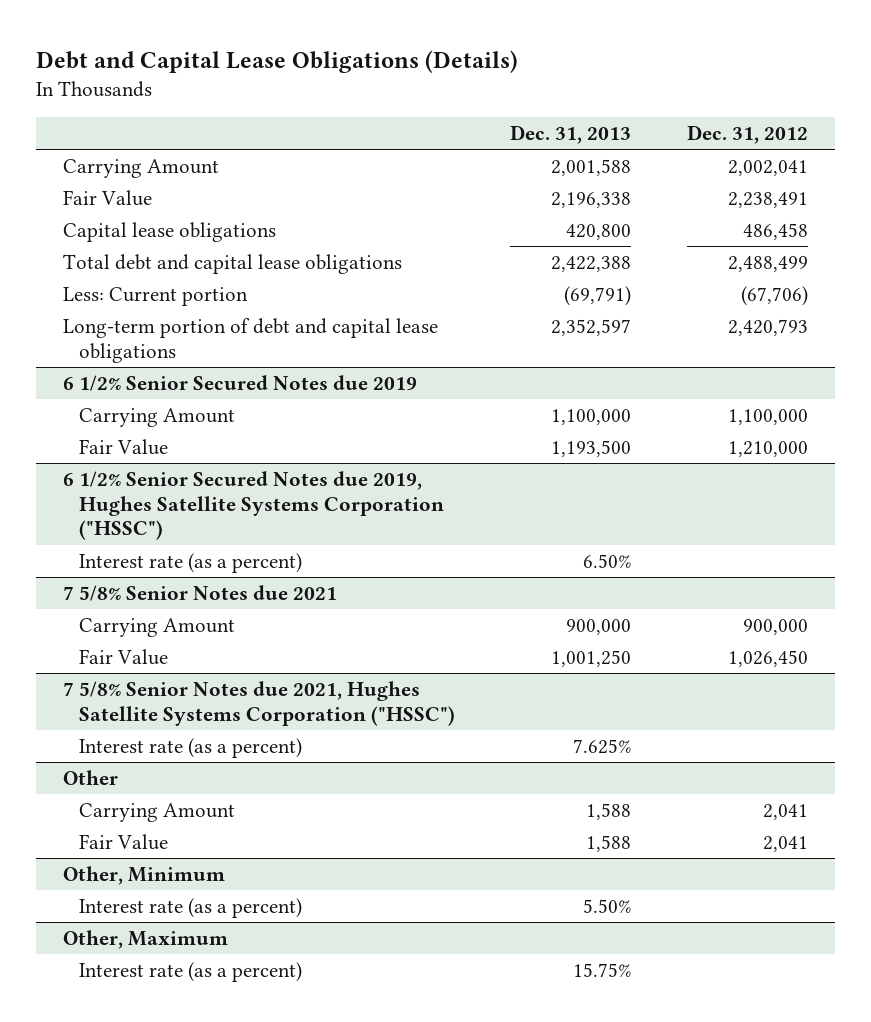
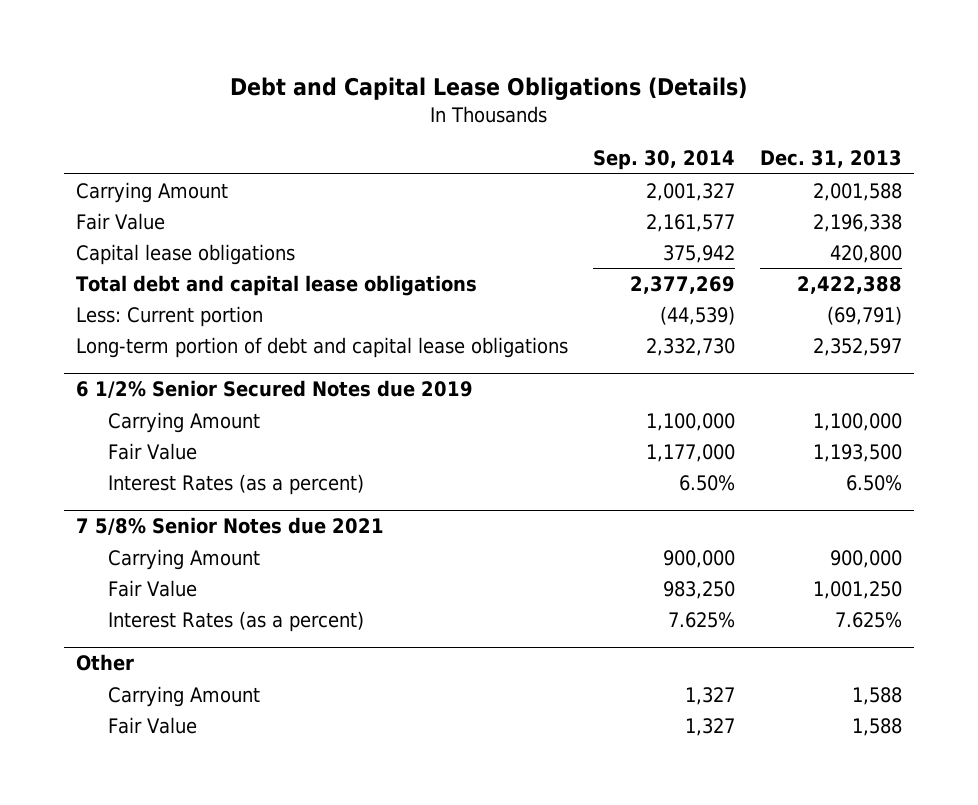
[686,124,808,144] Dec. 31, 2012 -> none
none -> [593,150,736,171] Sep. 30, 2014
[63,470,445,541] 6 1/2% Senior Secured Notes due 2019, Hughes Satellite Systems Corporation ("HSSC") -> none
[79,552,303,573] Interest rate (as a percent) -> [108,473,365,495] Interest Rates (as a percent)
[63,680,456,726] 7 5/8% Senior Notes due 2021, Hughes Satellite Systems Corporation ("HSSC") -> none
[79,737,303,758] Interest rate (as a percent) -> [108,610,365,632] Interest Rates (as a percent)
[63,865,226,885] Other, Minimum -> none
[79,897,303,918] Interest rate (as a percent) -> none
[63,929,229,949] Other, Maximum -> none
[79,961,303,982] Interest rate (as a percent) -> none

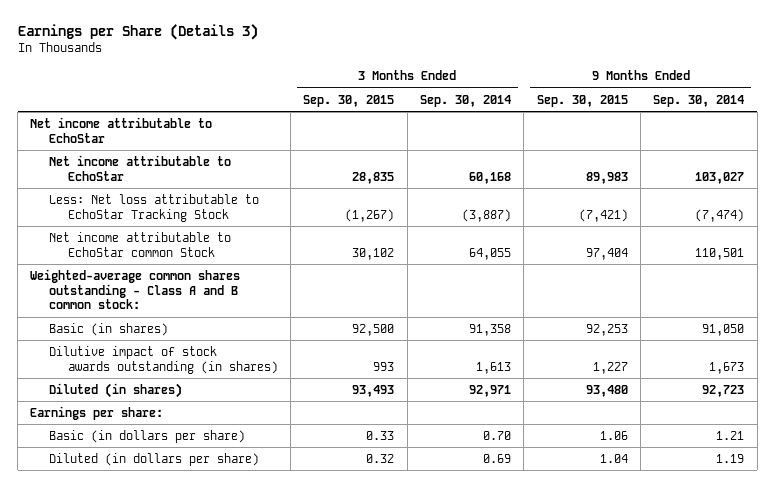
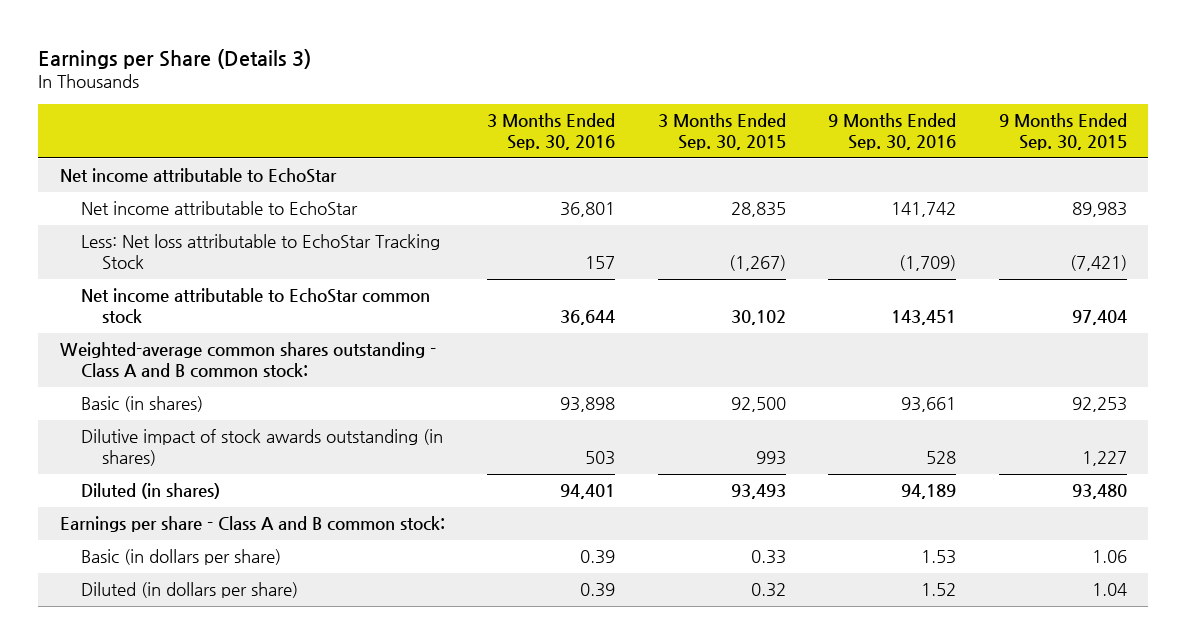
[420,94,512,107] Sep. 30, 2014 -> none
[653,94,745,107] Sep. 30, 2014 -> none
none -> [487,113,616,151] 3 Months Ended Sep. 30, 2016
none -> [828,113,957,151] 9 Months Ended Sep. 30, 2016
[49,231,232,257] Net income attributable to EchoStar common Stock -> [80,288,430,325] Net income attributable to EchoStar common stock
[30,405,164,420] Earnings per share: -> none
none -> [59,516,445,533] Earnings per share - Class A and B common stock:

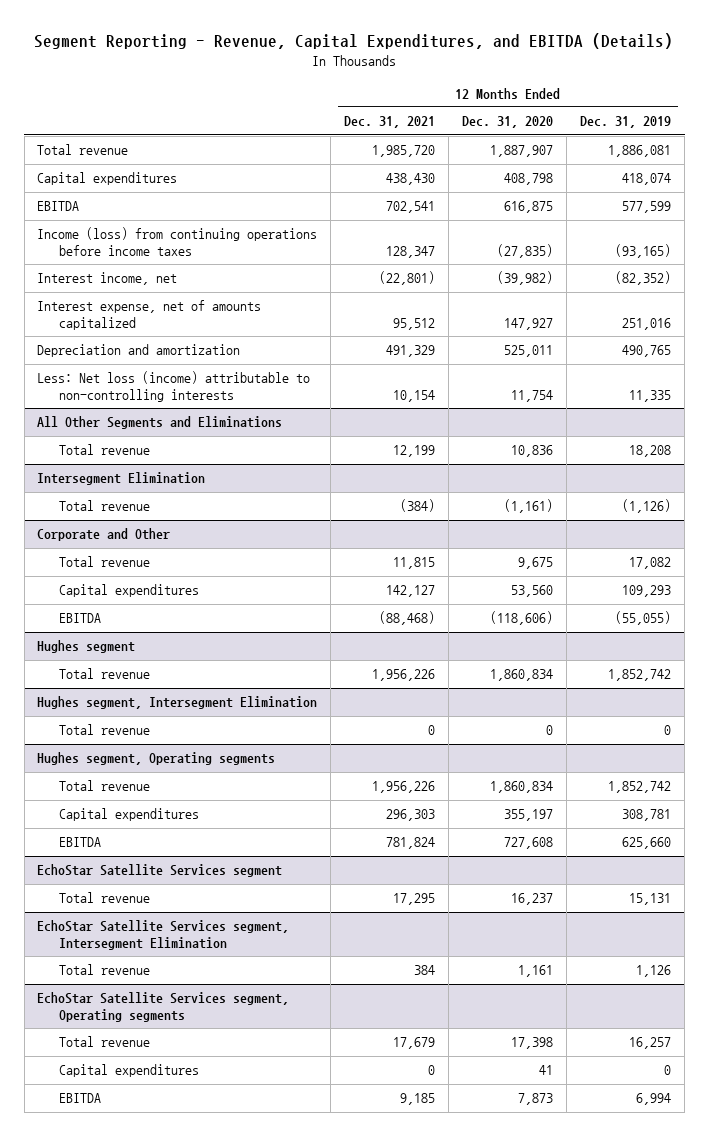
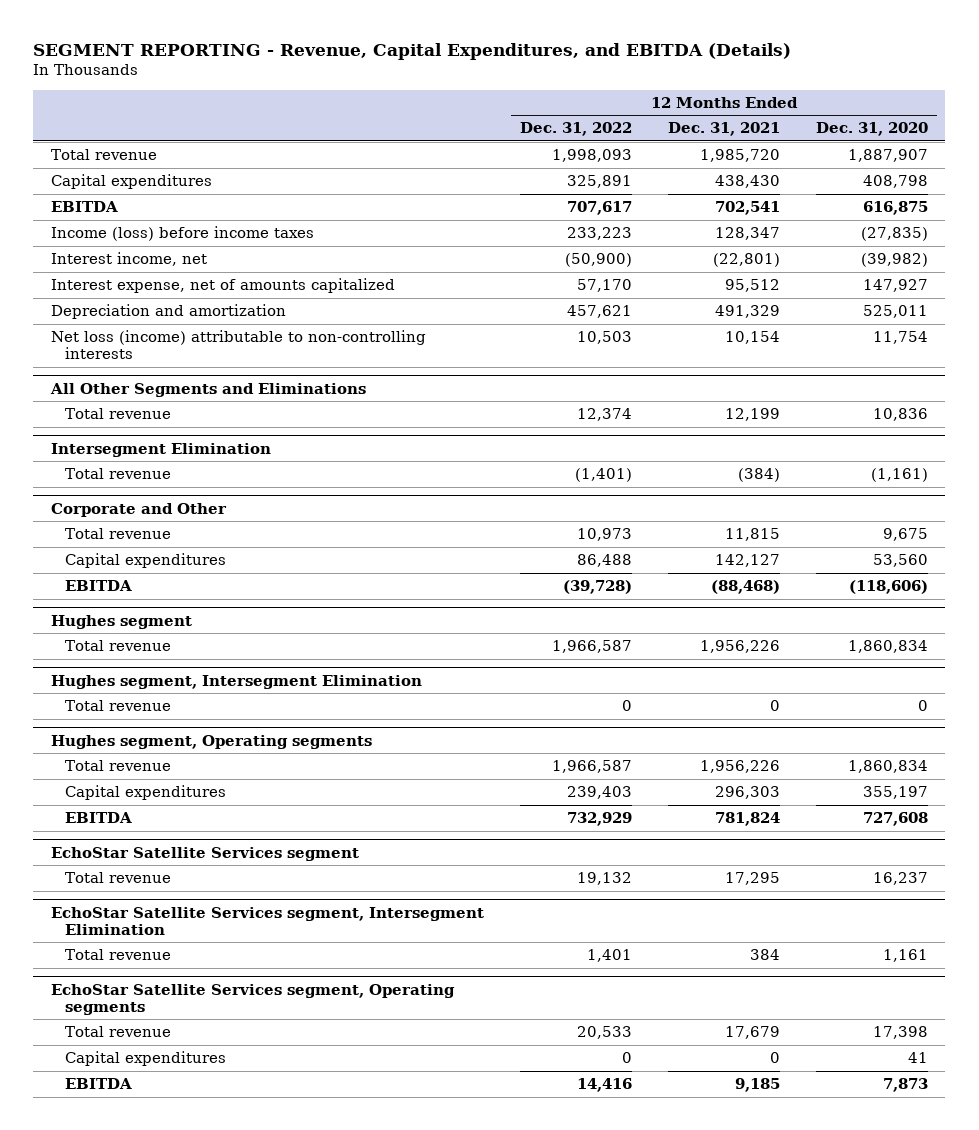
[34,33,674,50] Segment Reporting - Revenue, Capital Expenditures, and EBITDA (Details) -> [33,42,792,60] SEGMENT REPORTING - Revenue, Capital Expenditures, and EBITDA (Details)
[580,116,672,129] Dec. 31, 2019 -> none
none -> [520,122,633,137] Dec. 31, 2022
[37,227,318,256] Income (loss) from continuing operations before income taxes -> [51,226,315,242] Income (loss) before income taxes
[37,371,311,402] Less: Net loss (income) attributable to non-controlling interests -> [51,330,427,360] Net loss (income) attributable to non-controlling interests

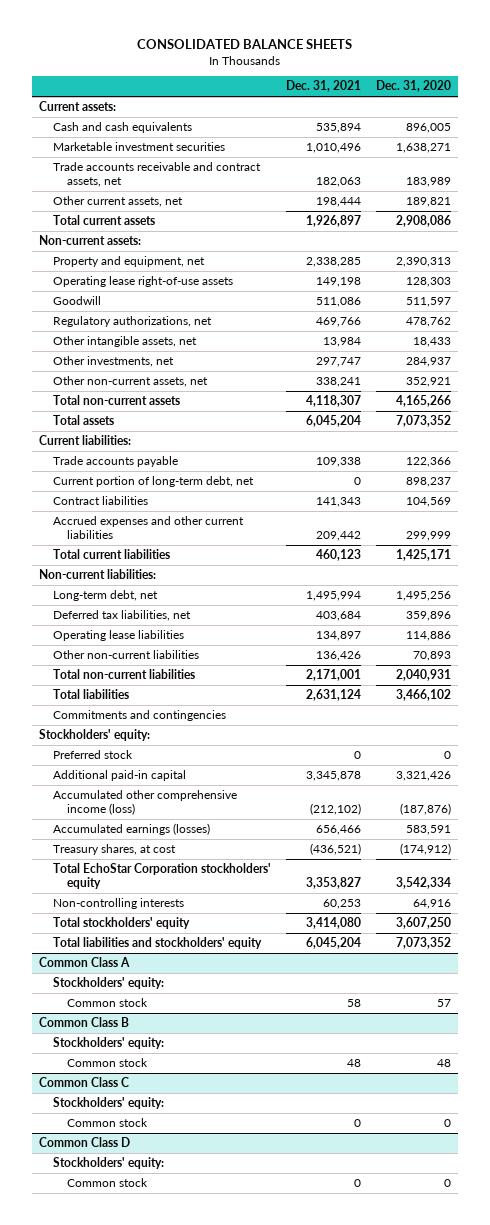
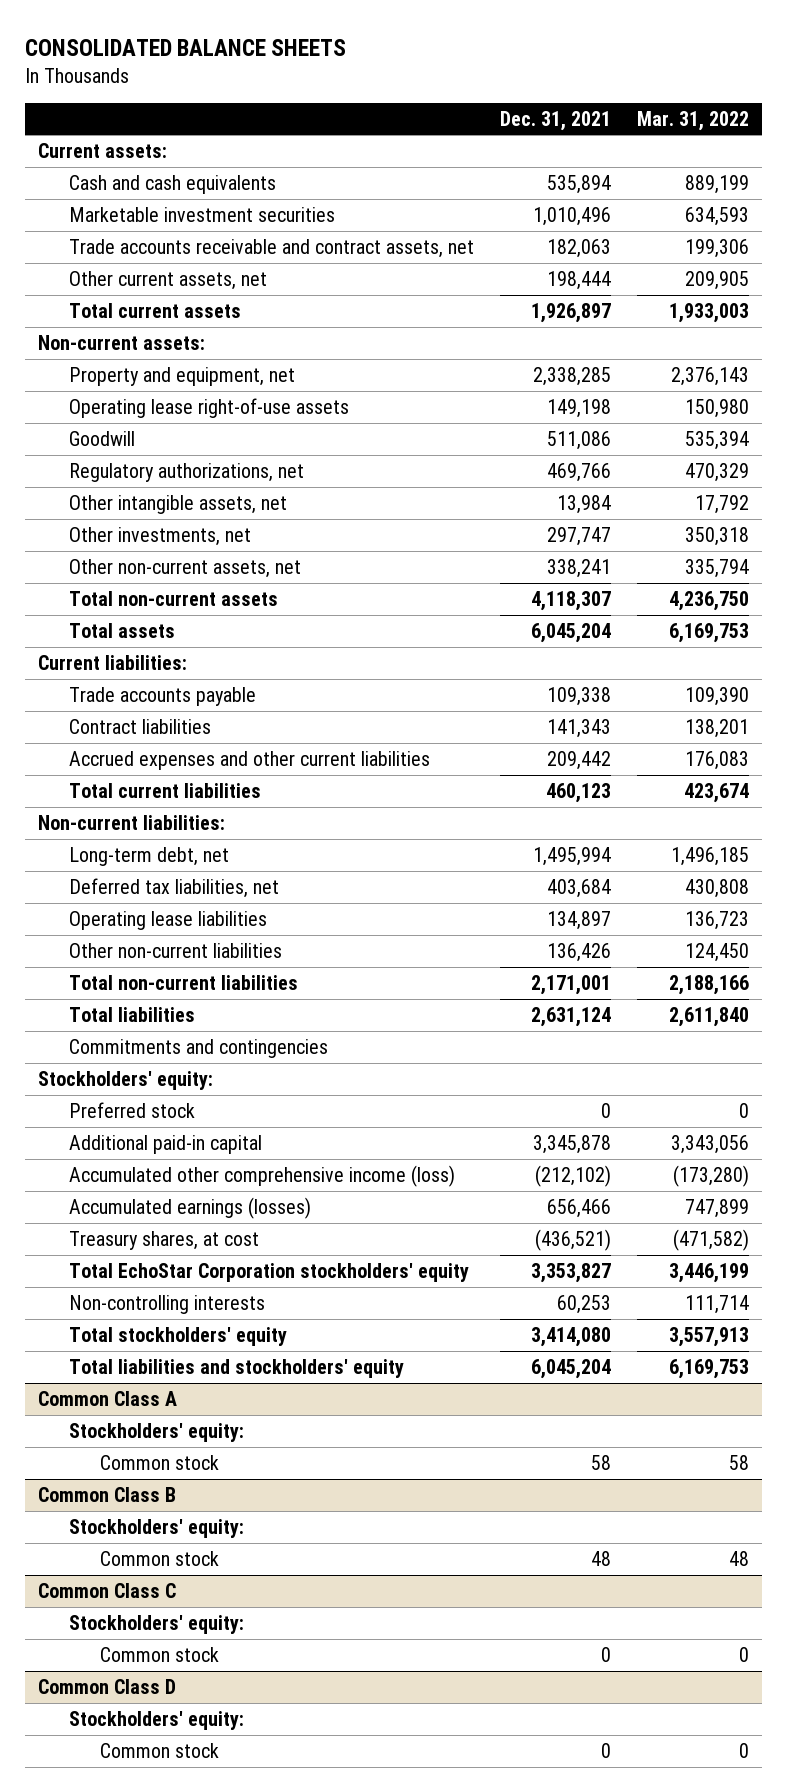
[375,80,451,93] Dec. 31, 2020 -> none
none -> [636,110,749,131] Mar. 31, 2022
[52,476,254,488] Current portion of long-term debt, net -> none

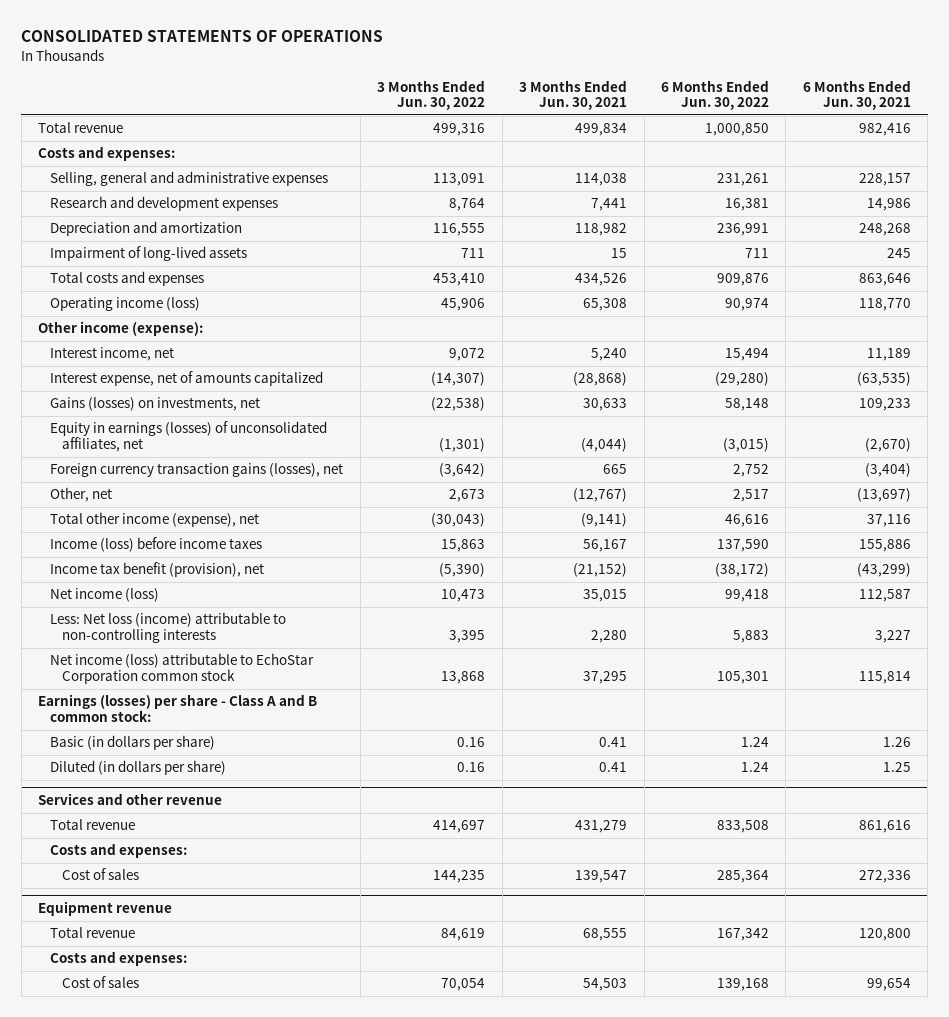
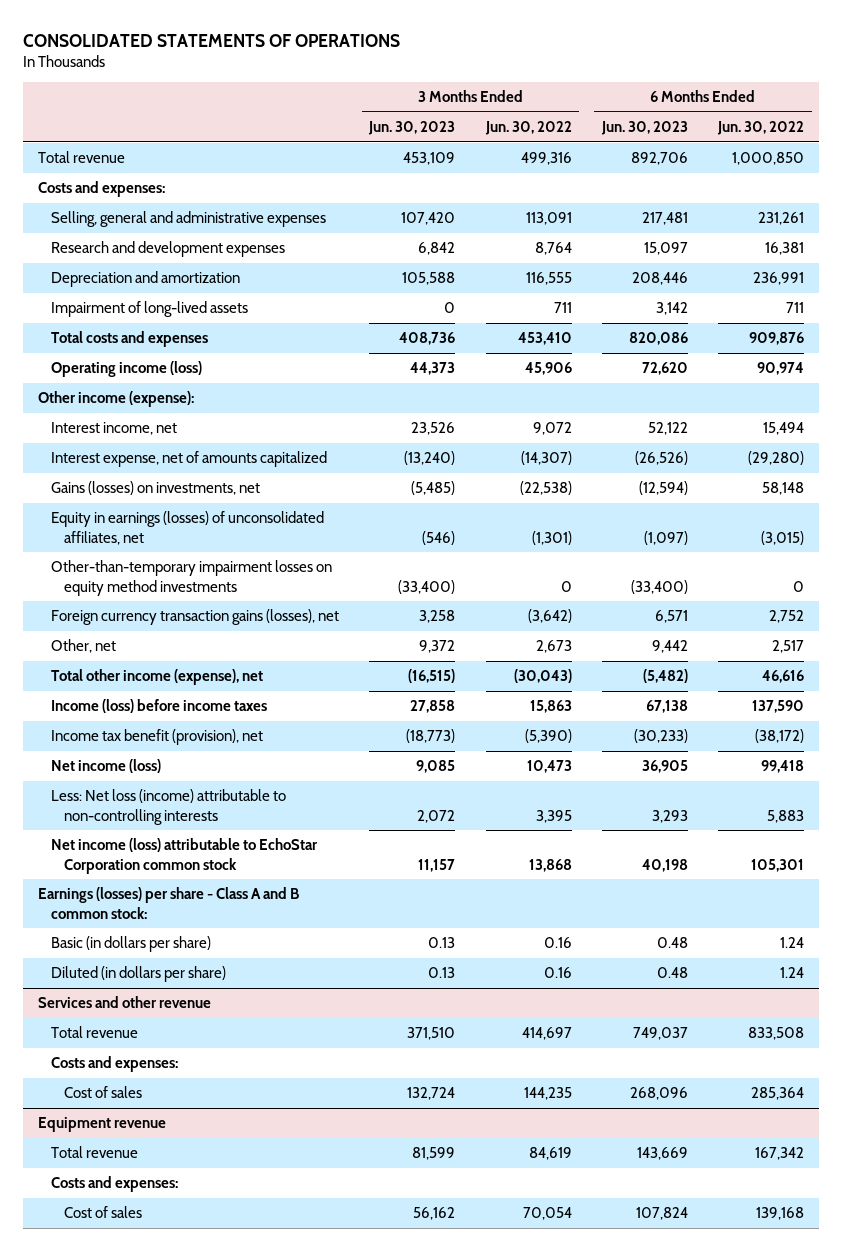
[519,79,628,111] 3 Months Ended Jun. 30, 2021 -> none
[802,79,911,111] 6 Months Ended Jun. 30, 2021 -> none
none -> [368,121,456,136] Jun. 30, 2023
none -> [600,121,688,136] Jun. 30, 2023
none -> [51,560,333,596] Other-than-temporary impairment losses on equity method investments

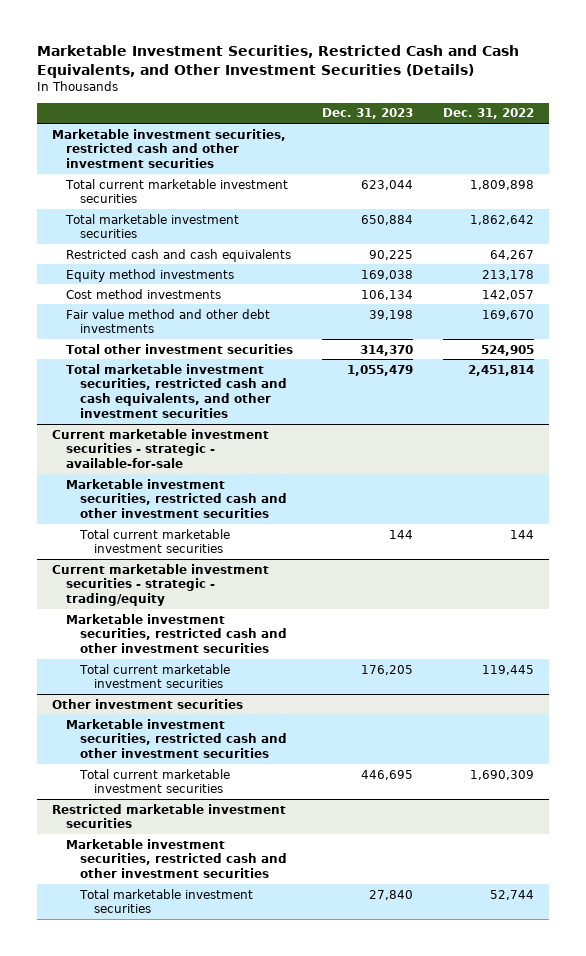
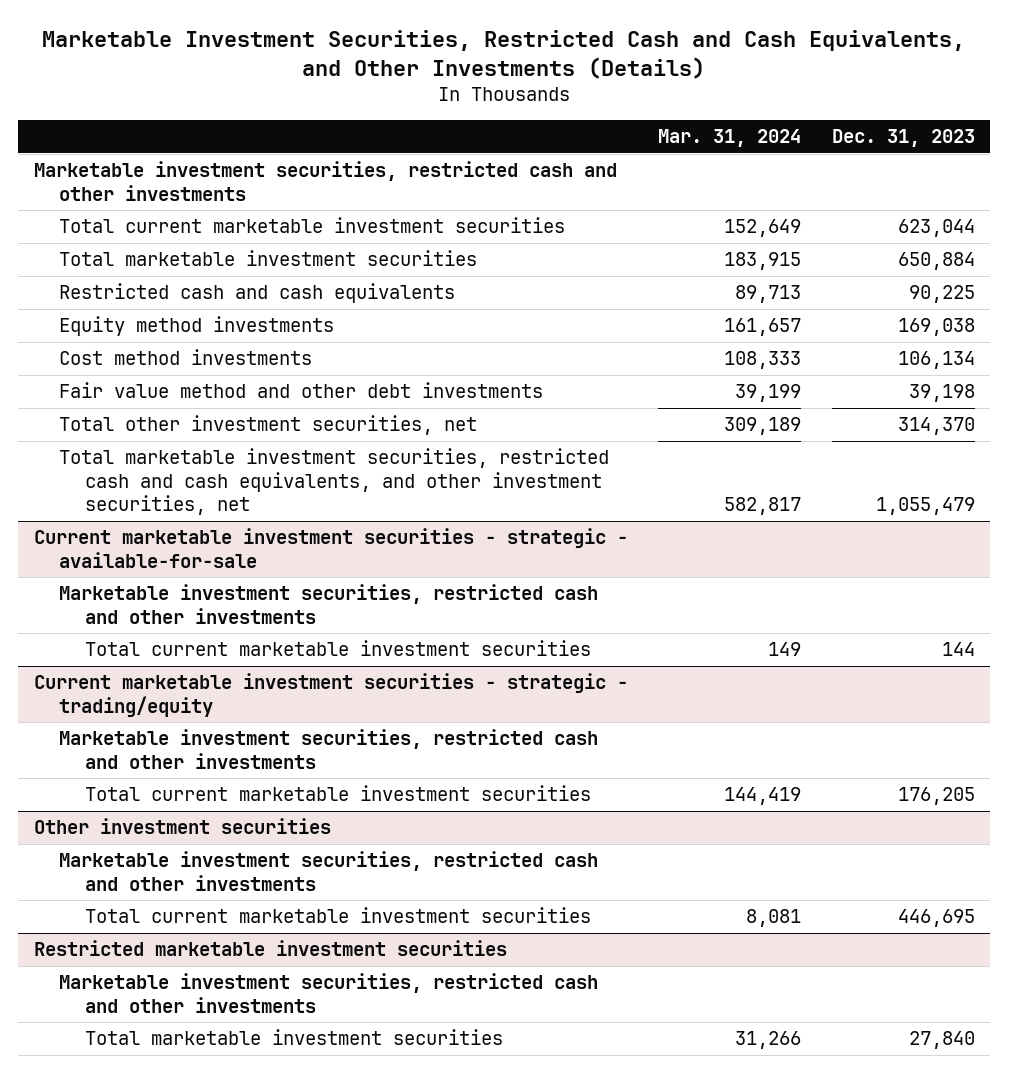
[37,44,520,78] Marketable Investment Securities, Restricted Cash and Cash Equivalents, and Other Investment Securities (Details) -> [42,30,966,80] Marketable Investment Securities, Restricted Cash and Cash Equivalents, and Other Investments (Details)
[442,108,534,120] Dec. 31, 2022 -> none
none -> [658,129,802,148] Mar. 31, 2024
[52,128,287,169] Marketable investment securities, restricted cash and other investment securities -> [33,161,617,201] Marketable investment securities, restricted cash and other investments
[65,343,293,354] Total other investment securities -> [59,415,478,436] Total other investment securities, net
[65,363,287,418] Total marketable investment securities, restricted cash and cash equivalents, and other investment securities -> [59,448,610,516] Total marketable investment securities, restricted cash and cash equivalents, and other investment securities, net
[65,478,287,519] Marketable investment securities, restricted cash and other investment securities -> [59,584,599,624] Marketable investment securities, restricted cash and other investments
[65,613,287,654] Marketable investment securities, restricted cash and other investment securities -> [59,729,599,769] Marketable investment securities, restricted cash and other investments
[65,718,287,759] Marketable investment securities, restricted cash and other investment securities -> [59,851,599,891] Marketable investment securities, restricted cash and other investments
[65,838,287,879] Marketable investment securities, restricted cash and other investment securities -> [59,973,599,1013] Marketable investment securities, restricted cash and other investments

